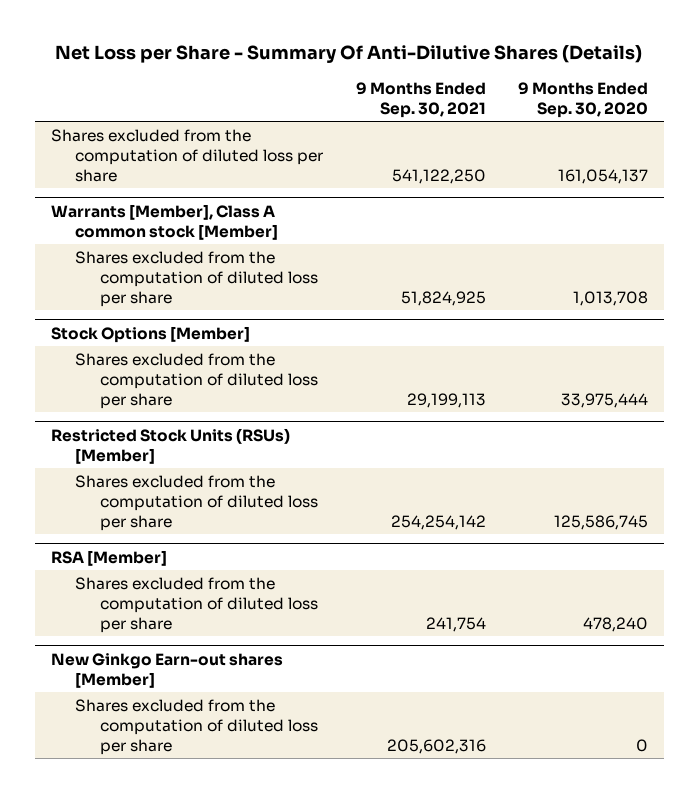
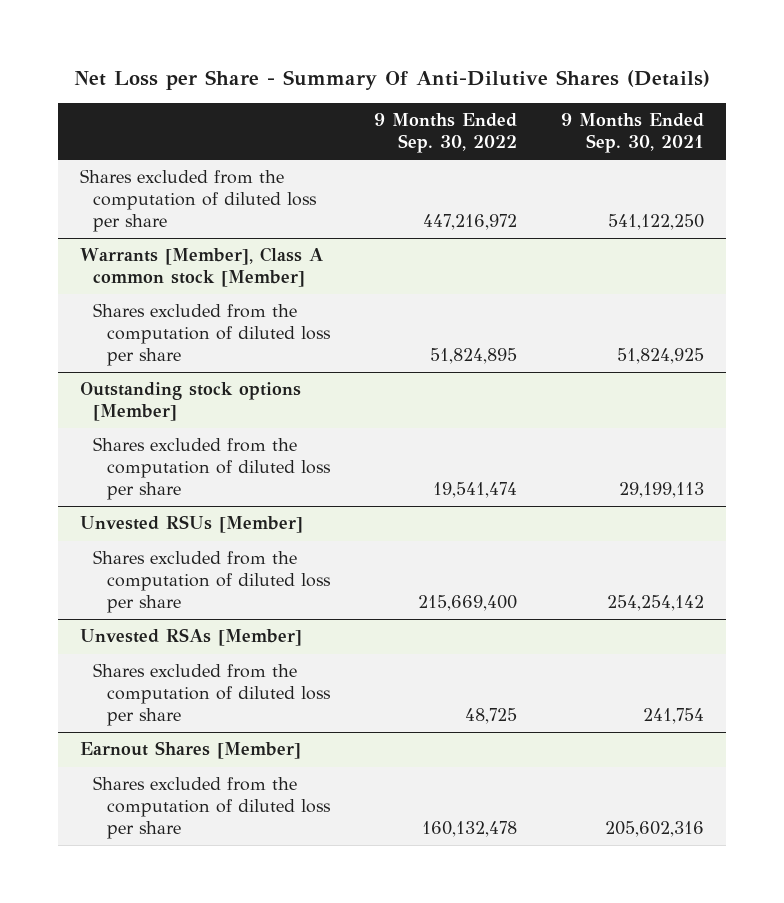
[517,81,648,118] 9 Months Ended Sep. 30, 2020 -> none
none -> [373,113,517,154] 9 Months Ended Sep. 30, 2022
[51,325,251,343] Stock Options [Member] -> [79,382,301,422] Outstanding stock options [Member]
[51,427,291,464] Restricted Stock Units (RSUs) [Member] -> [79,515,303,534] Unvested RSUs [Member]
[51,549,168,566] RSA [Member] -> [79,628,302,647] Unvested RSAs [Member]
[51,652,284,688] New Ginkgo Earn-out shares [Member] -> none
none -> [79,741,301,760] Earnout Shares [Member]

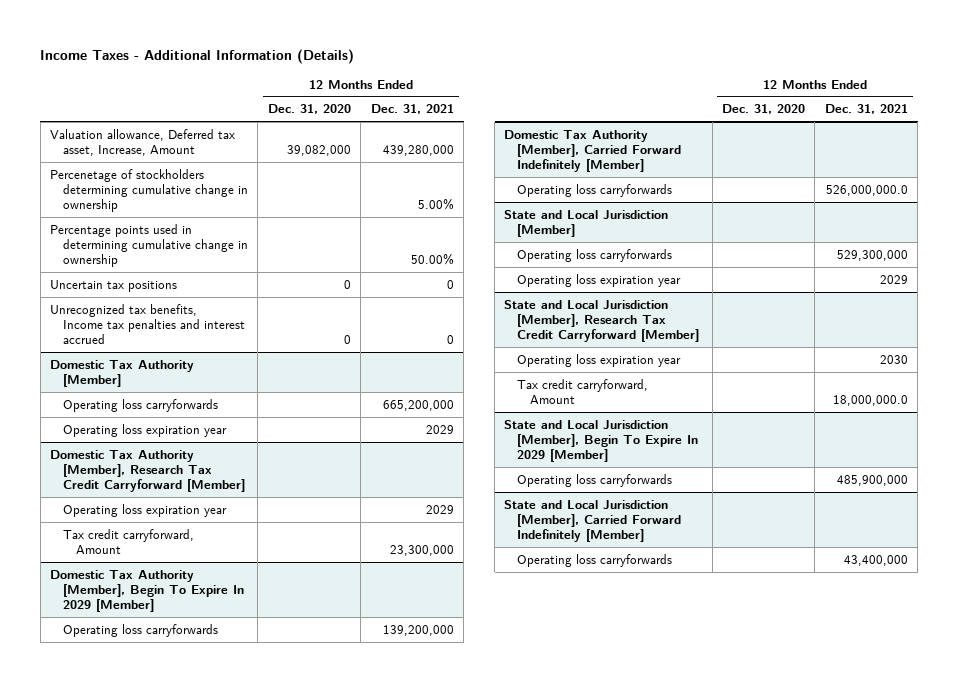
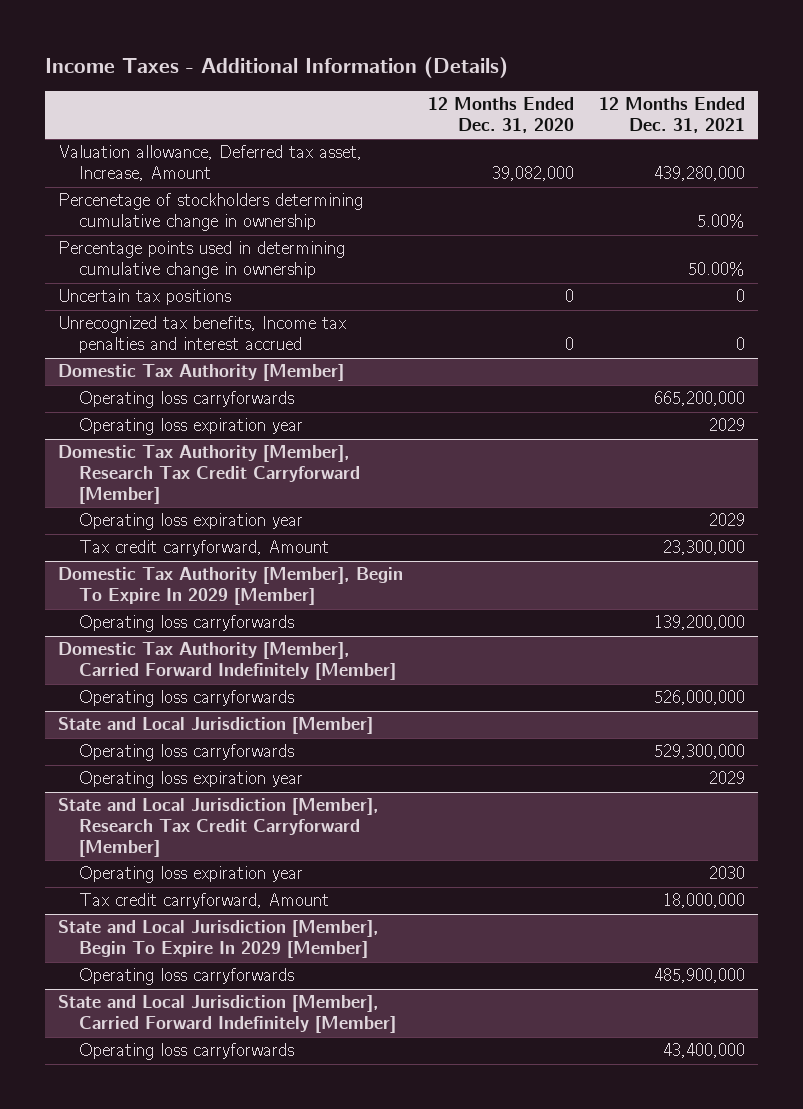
[825,184,908,196] 526,000,000.0 -> [654,690,746,706] 526,000,000
[832,394,908,406] 18,000,000.0 -> [663,893,746,909] 18,000,000

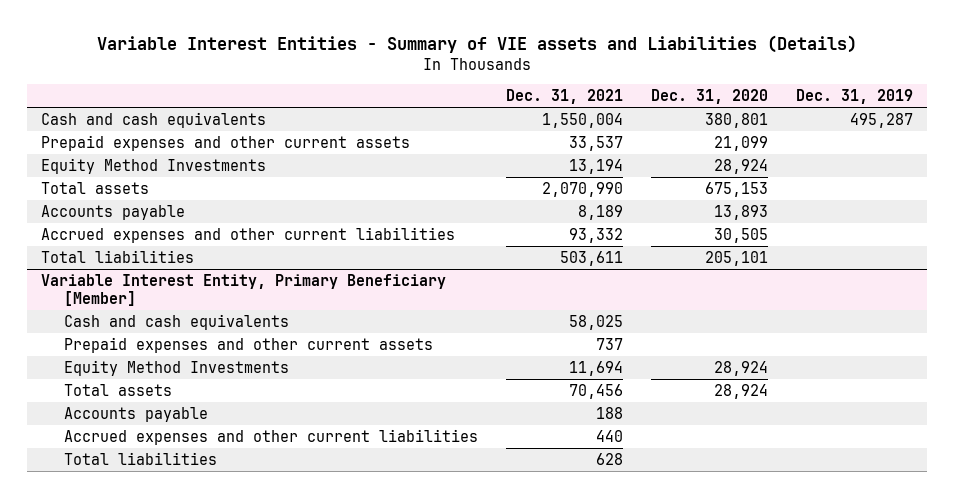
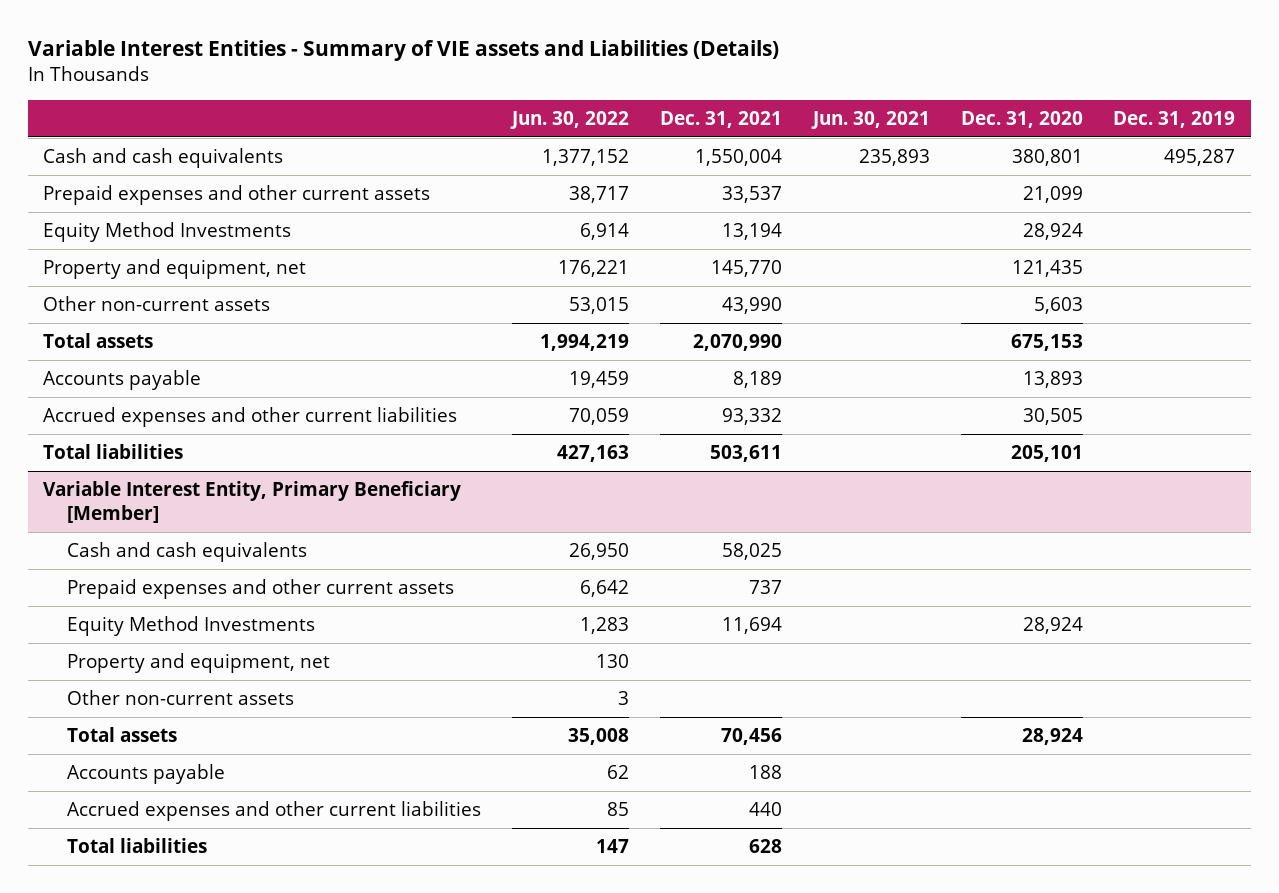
none -> [510,110,630,129] Jun. 30, 2022
none -> [810,110,930,129] Jun. 30, 2021
none -> [43,259,307,280] Property and equipment, net
none -> [43,296,271,312] Other non-current assets
none -> [67,653,331,674] Property and equipment, net
none -> [67,690,295,706] Other non-current assets

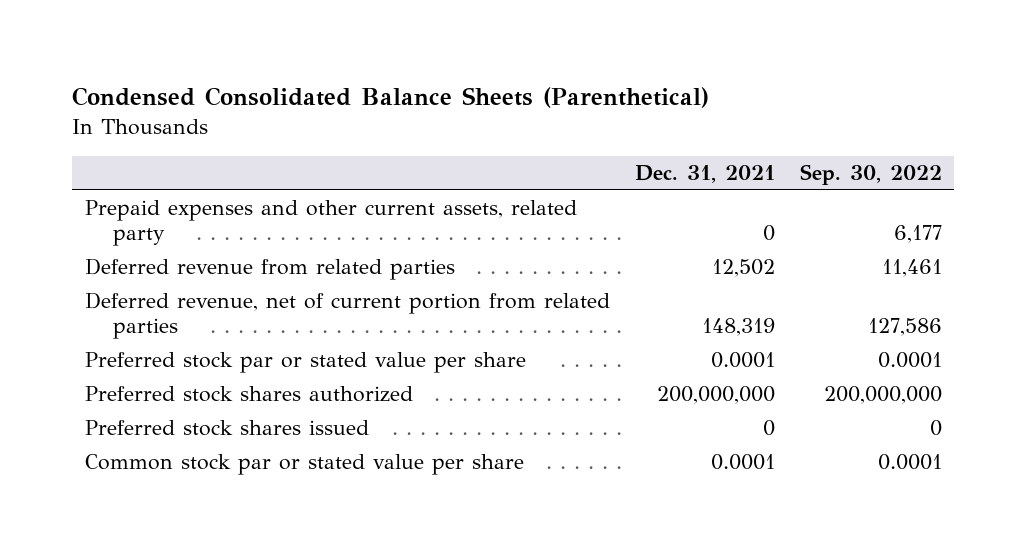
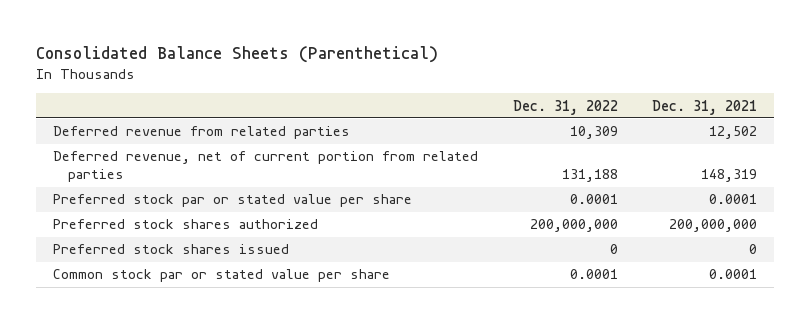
[72,87,710,109] Condensed Consolidated Balance Sheets (Parenthetical) -> [36,45,439,63] Consolidated Balance Sheets (Parenthetical)
[799,164,942,186] Sep. 30, 2022 -> none
none -> [512,99,618,115] Dec. 31, 2022
[84,200,577,247] Prepaid expenses and other current assets, related party -> none

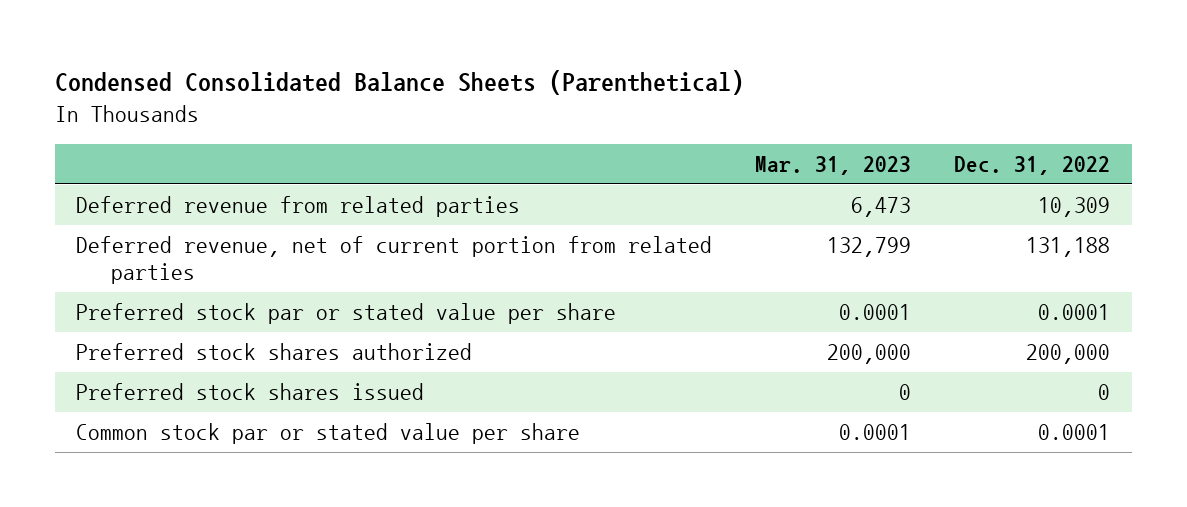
[36,45,439,63] Consolidated Balance Sheets (Parenthetical) -> [54,70,744,96] Condensed Consolidated Balance Sheets (Parenthetical)
[651,99,757,115] Dec. 31, 2021 -> none
none -> [755,155,912,175] Mar. 31, 2023
[529,219,618,233] 200,000,000 -> [1026,344,1111,365] 200,000

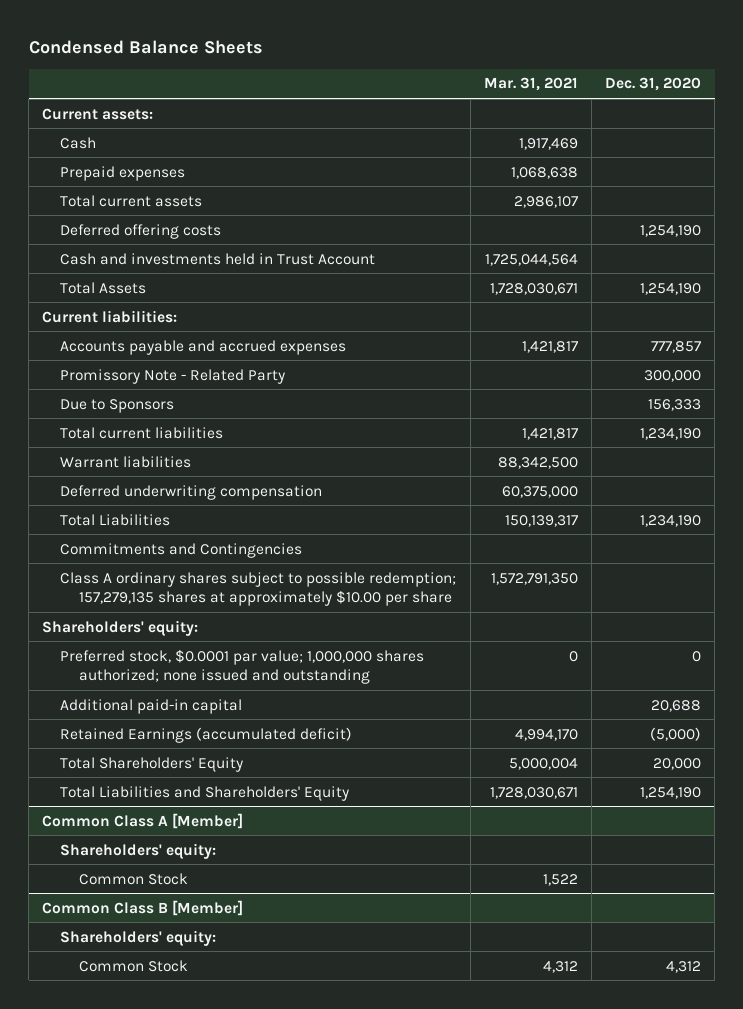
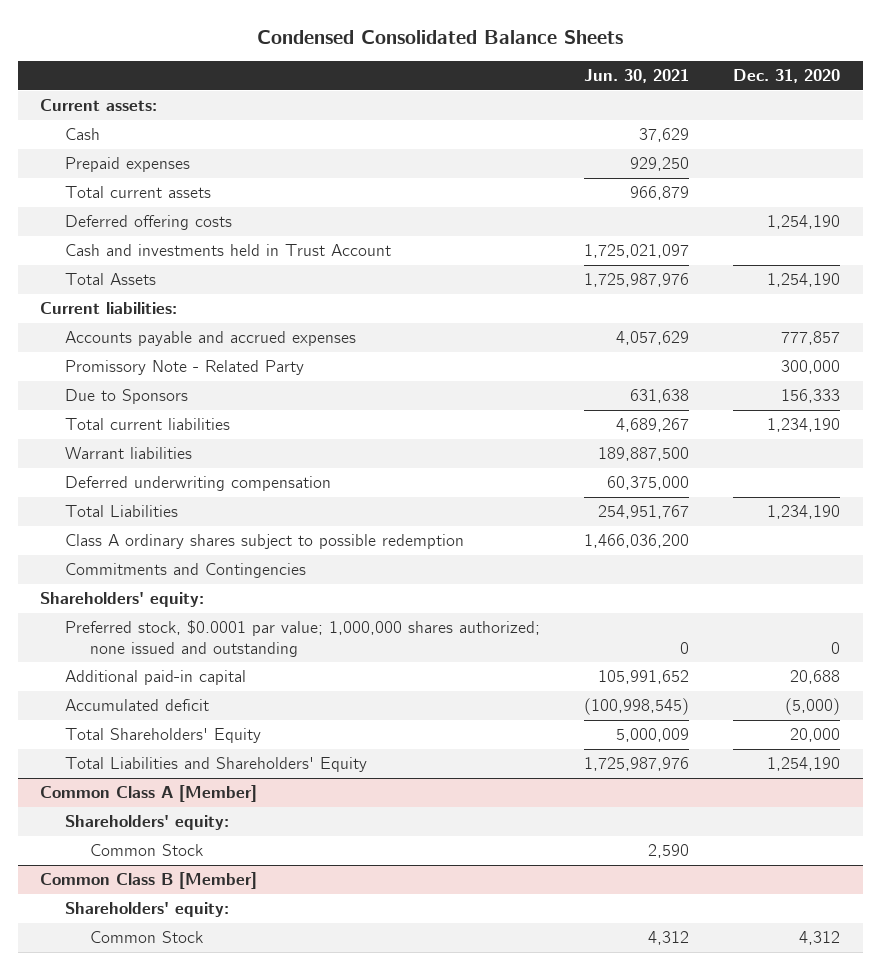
[28,40,263,55] Condensed Balance Sheets -> [257,29,624,44] Condensed Consolidated Balance Sheets
[483,77,578,92] Mar. 31, 2021 -> none
none -> [584,68,690,83] Jun. 30, 2021
none -> [64,534,464,550] Class A ordinary shares subject to possible redemption
[60,571,457,607] Class A ordinary shares subject to possible redemption; 157,279,135 shares at approximately $10.00 per share -> none
[60,726,353,743] Retained Earnings (accumulated deficit) -> [64,699,209,712] Accumulated deficit

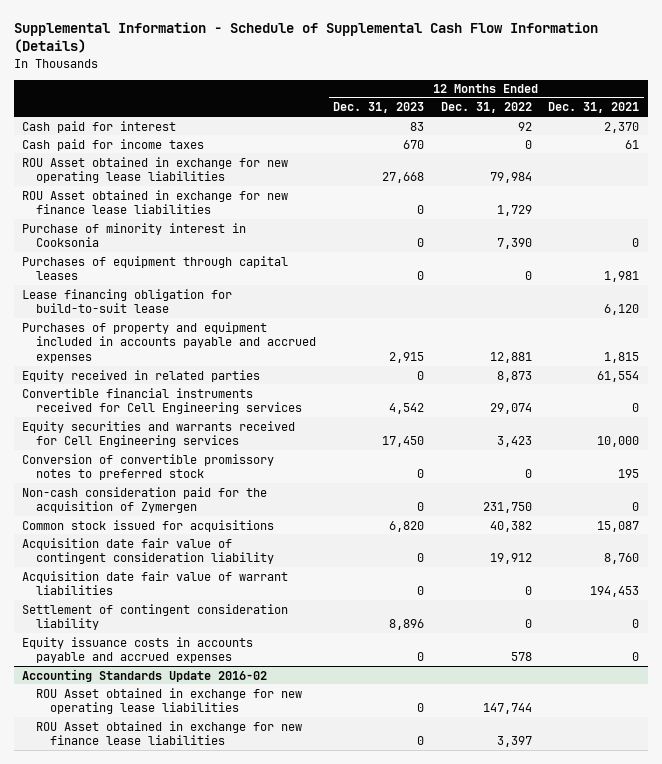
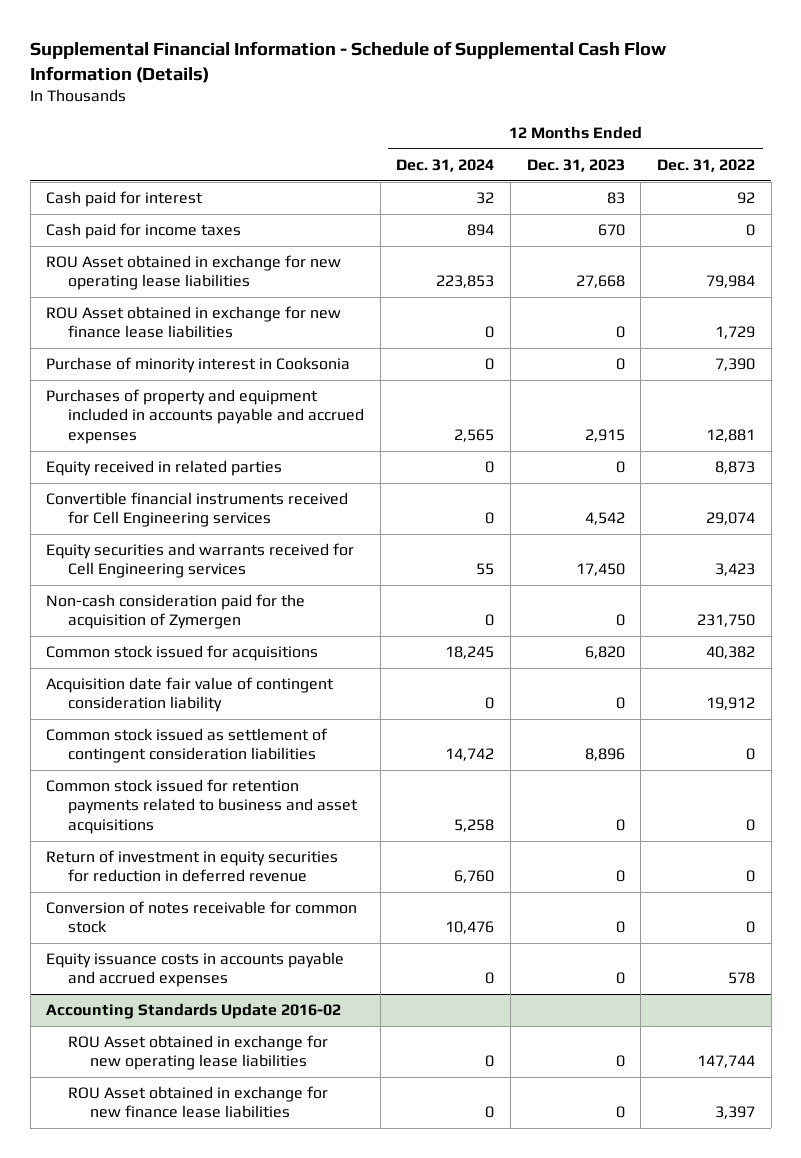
[14,21,599,54] Supplemental Information - Schedule of Supplemental Cash Flow Information (Details) -> [30,41,668,83] Supplemental Financial Information - Schedule of Supplemental Cash Flow Information (Details)
[548,102,640,114] Dec. 31, 2021 -> none
none -> [396,159,495,173] Dec. 31, 2024
[22,255,289,281] Purchases of equipment through capital leases -> none
[22,288,233,314] Lease financing obligation for build-to-suit lease -> none
[22,453,275,481] Conversion of convertible promissory notes to preferred stock -> none
[22,570,289,596] Acquisition date fair value of warrant liabilities -> none
[22,603,289,631] Settlement of contingent consideration liability -> [46,728,329,764] Common stock issued as settlement of contingent consideration liabilities
none -> [46,779,359,834] Common stock issued for retention payments related to business and asset acquisitions
none -> [46,850,339,883] Return of investment in equity securities for reduction in deferred revenue
none -> [46,901,358,934] Conversion of notes receivable for common stock

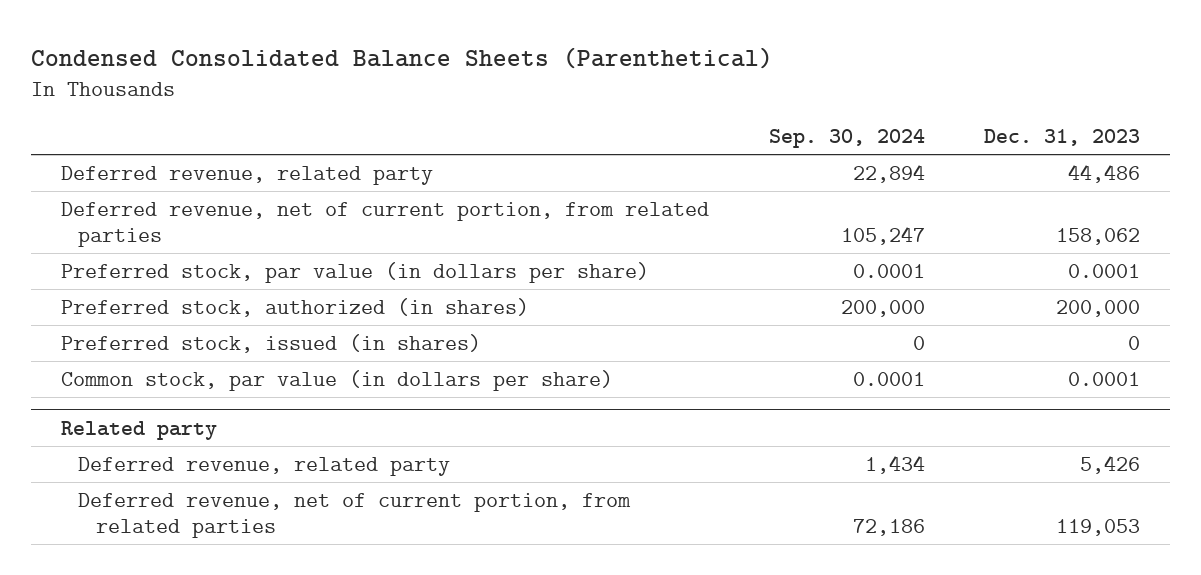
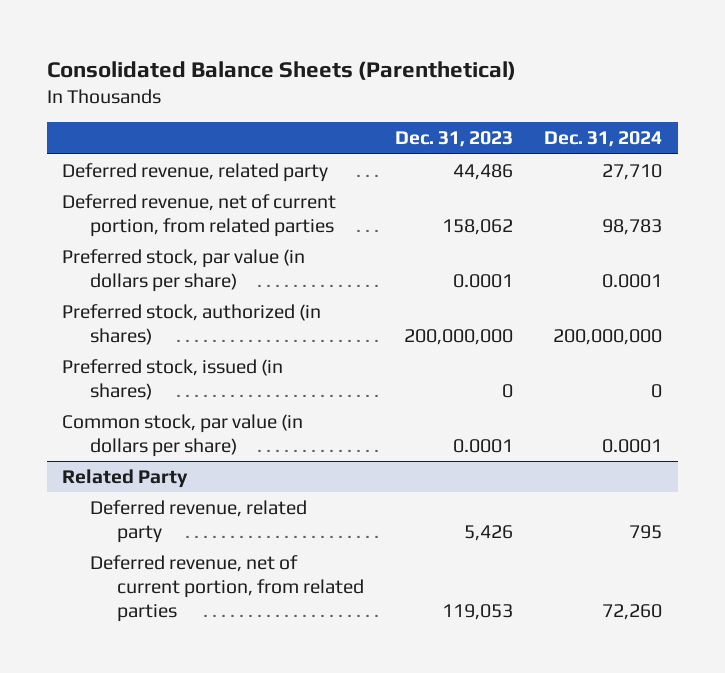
[30,46,773,69] Condensed Consolidated Balance Sheets (Parenthetical) -> [46,60,516,80] Consolidated Balance Sheets (Parenthetical)
[768,129,925,149] Sep. 30, 2024 -> none
none -> [544,131,663,148] Dec. 31, 2024
[1056,299,1141,317] 200,000 -> [404,328,514,345] 200,000,000
[60,420,217,440] Related party -> [62,468,189,488] Related Party

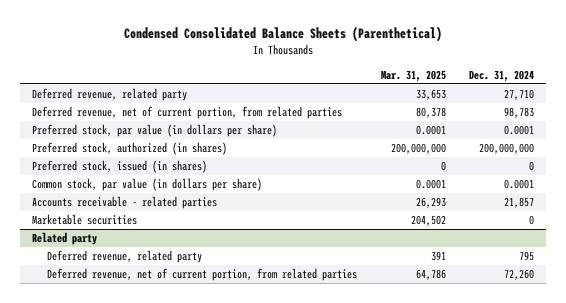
[46,60,516,80] Consolidated Balance Sheets (Parenthetical) -> [124,26,443,43] Condensed Consolidated Balance Sheets (Parenthetical)
[395,131,514,148] Dec. 31, 2023 -> none
none -> [380,69,446,82] Mar. 31, 2025
none -> [32,196,218,210] Accounts receivable - related parties
none -> [32,214,138,226] Marketable securities
[62,468,189,488] Related Party -> [32,232,98,246] Related party

